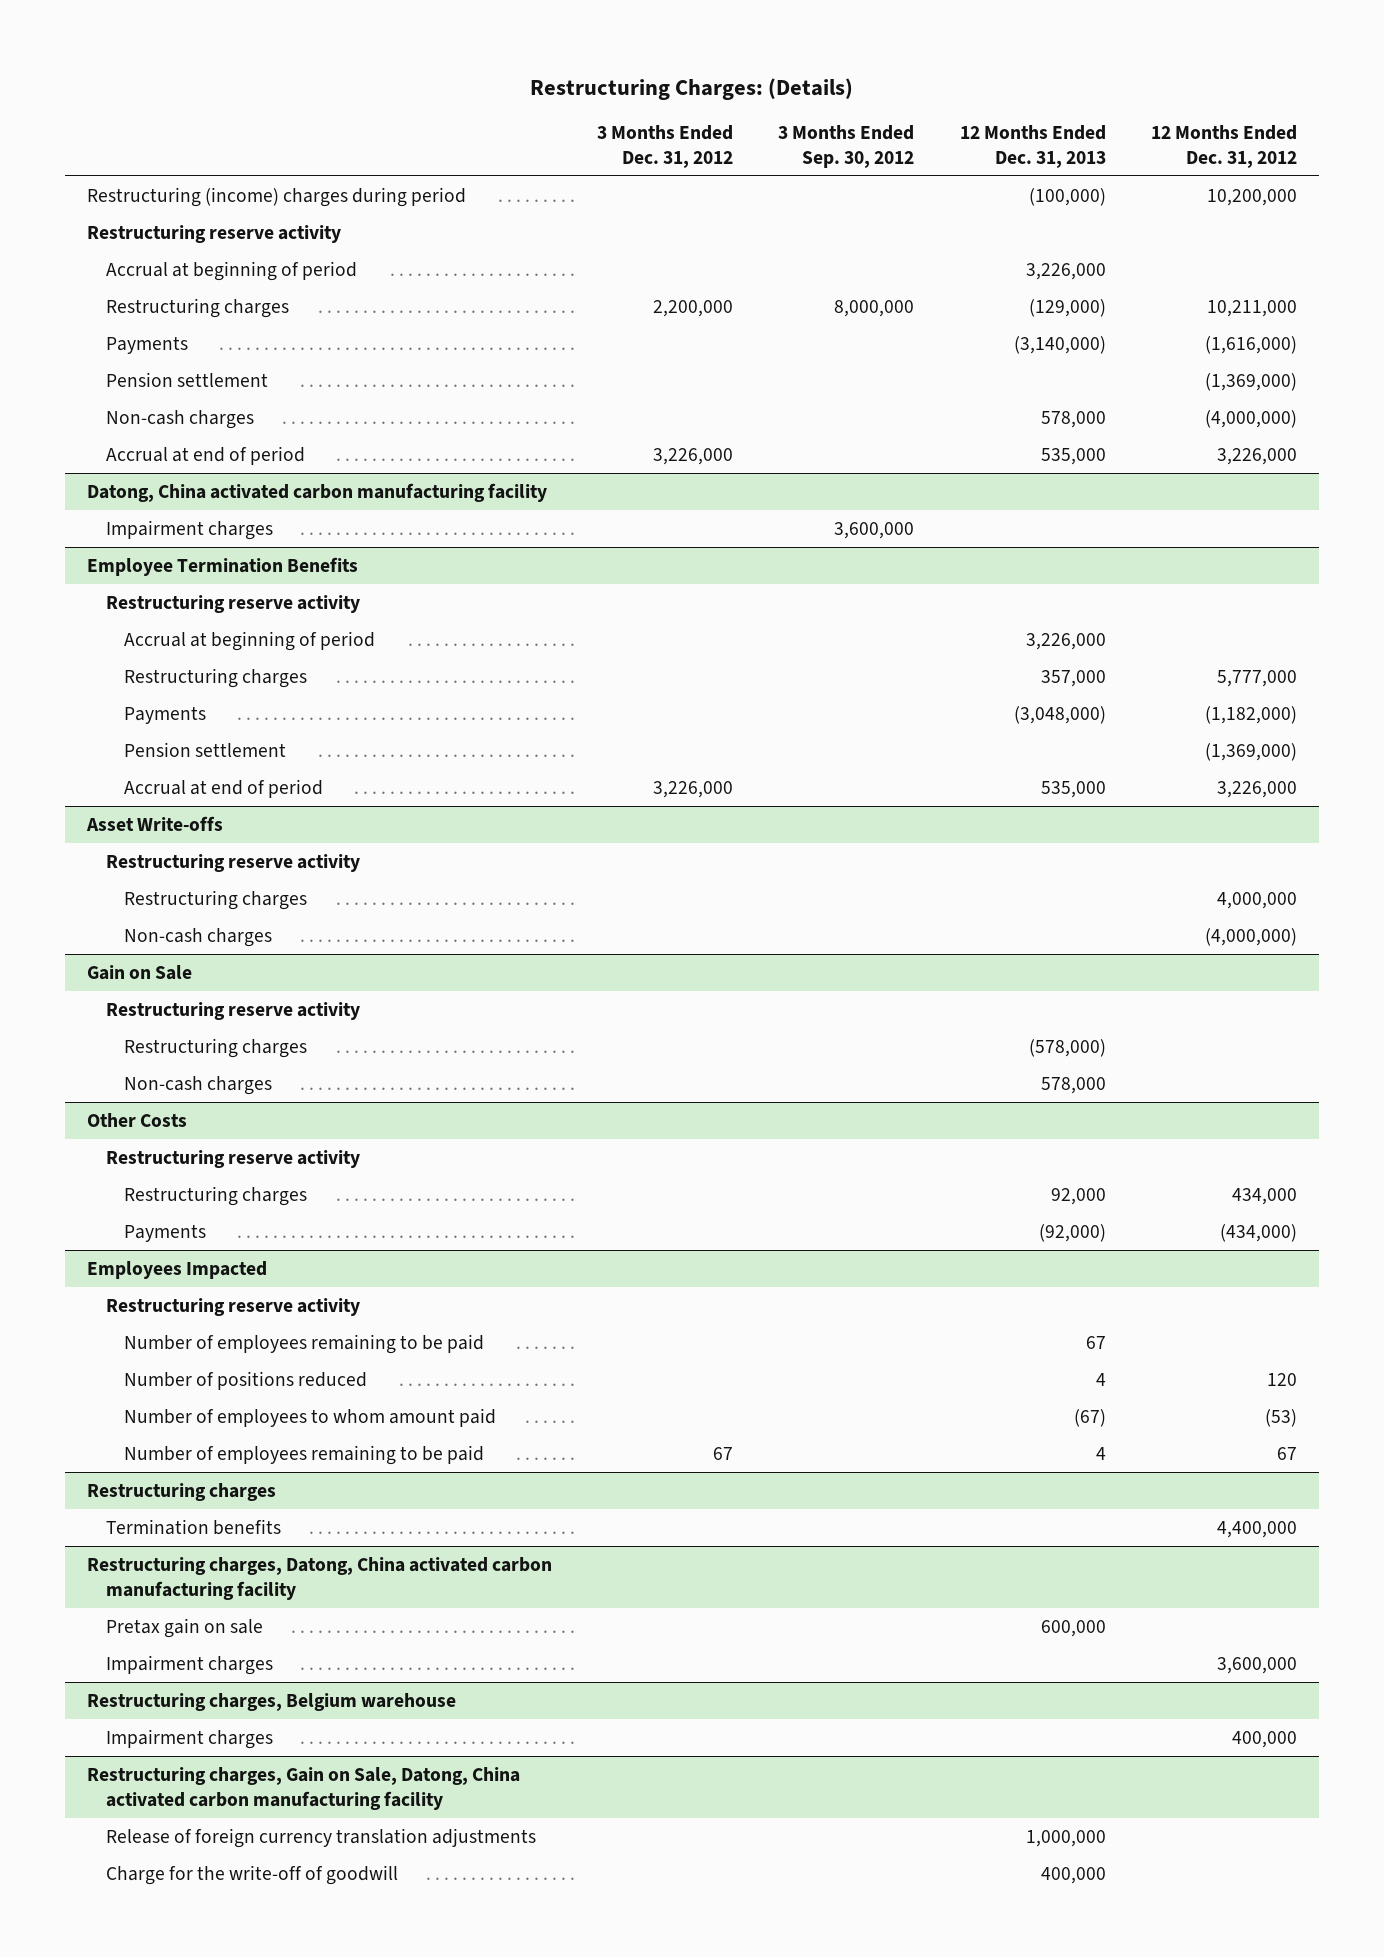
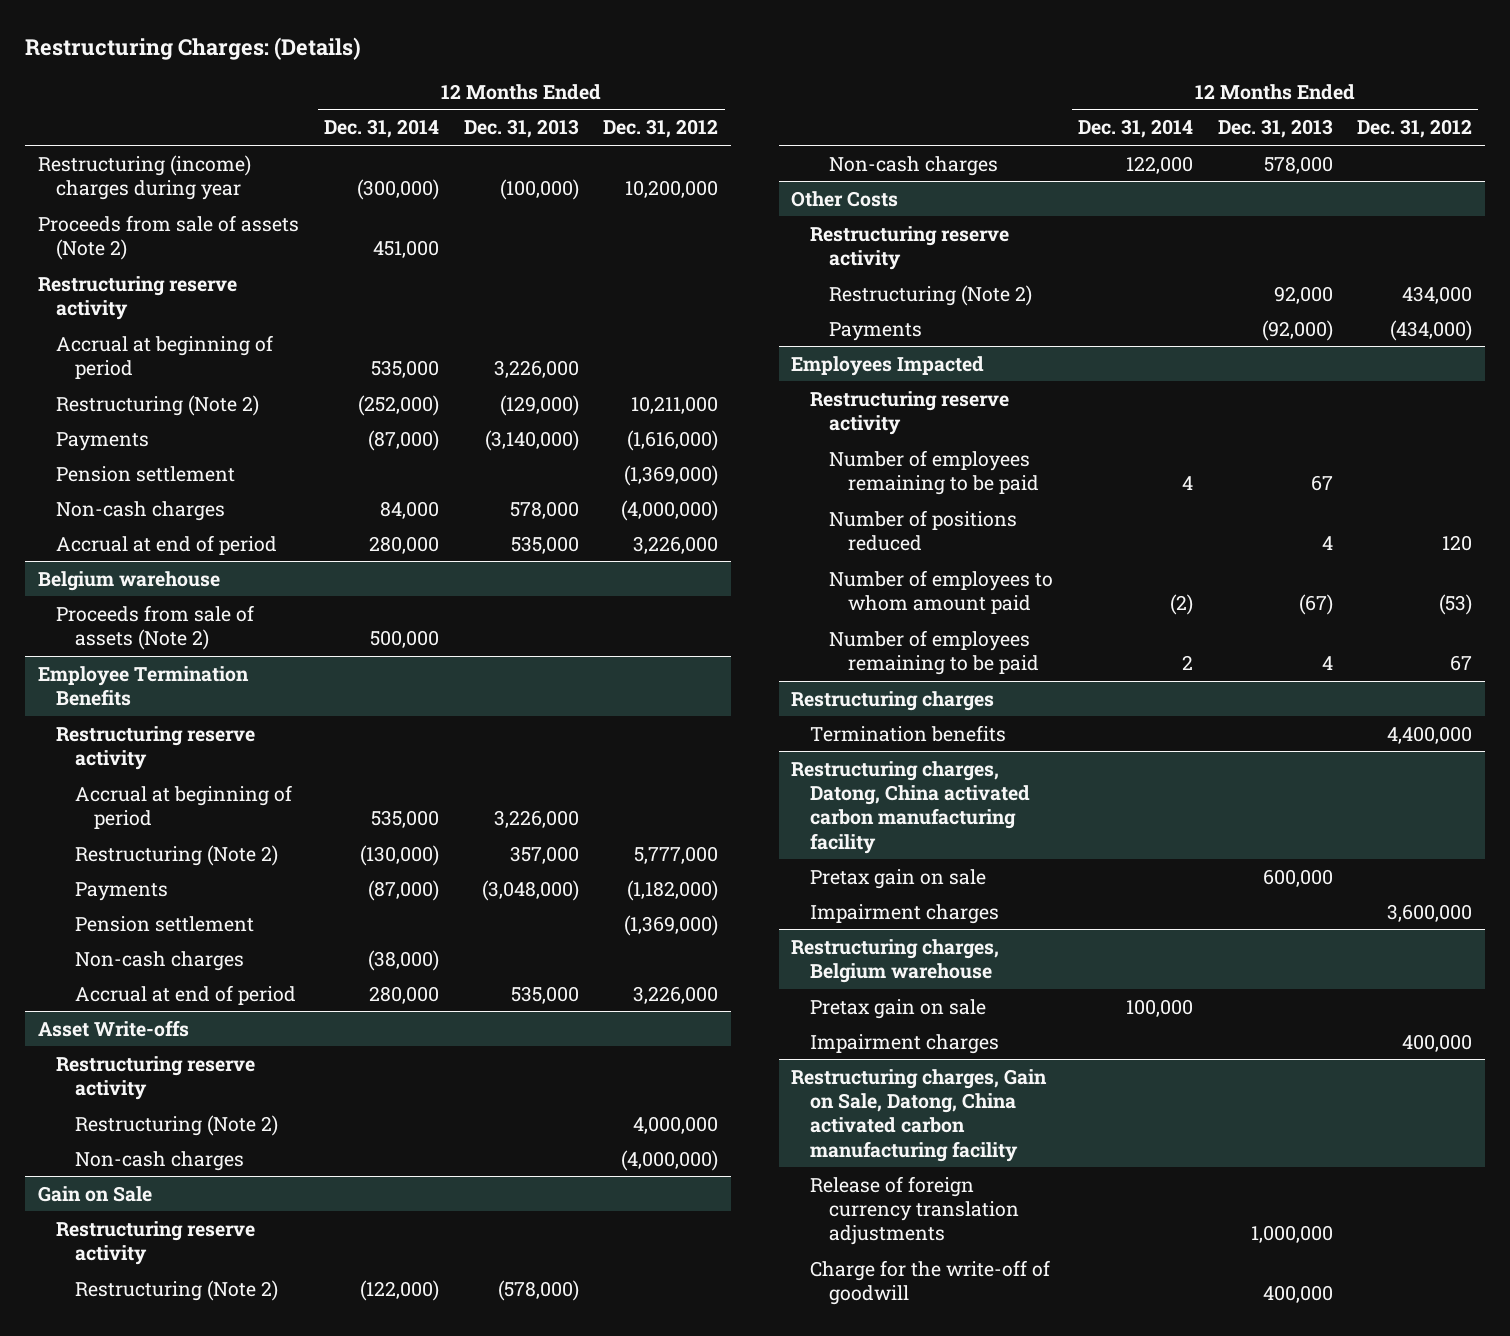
[597,125,734,168] 3 Months Ended Dec. 31, 2012 -> none
[778,125,915,168] 3 Months Ended Sep. 30, 2012 -> none
none -> [324,119,440,139] Dec. 31, 2014
[87,187,467,208] Restructuring (income) charges during period -> [37,154,251,200] Restructuring (income) charges during year
none -> [37,214,299,260] Proceeds from sale of assets (Note 2)
[105,298,289,319] Restructuring charges -> [56,394,260,416] Restructuring (Note 2)
[87,483,548,503] Datong, China activated carbon manufacturing facility -> none
[105,520,273,541] Impairment charges -> none
none -> [37,570,220,591] Belgium warehouse
none -> [56,604,255,650] Proceeds from sale of assets (Note 2)
[123,668,307,689] Restructuring charges -> [75,844,279,866] Restructuring (Note 2)
none -> [75,950,245,971] Non-cash charges
[123,890,307,911] Restructuring charges -> [75,1114,279,1136] Restructuring (Note 2)
[123,1038,307,1059] Restructuring charges -> [75,1279,279,1301] Restructuring (Note 2)
[123,1186,307,1207] Restructuring charges -> [829,284,1033,306] Restructuring (Note 2)
none -> [810,998,987,1019] Pretax gain on sale

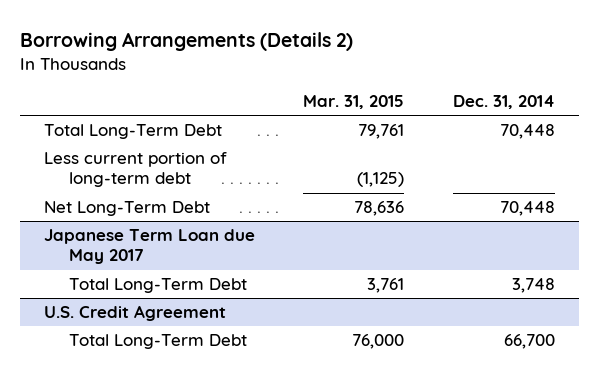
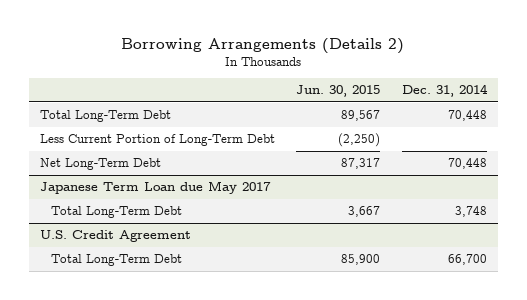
[303,94,405,109] Mar. 31, 2015 -> none
none -> [296,85,381,98] Jun. 30, 2015
[44,152,228,188] Less current portion of long-term debt -> [39,134,275,147] Less Current Portion of Long-Term Debt

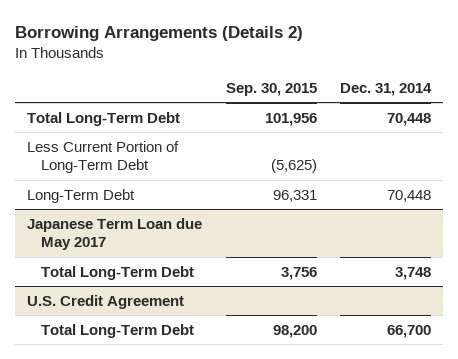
[296,85,381,98] Jun. 30, 2015 -> none
none -> [225,82,317,96] Sep. 30, 2015
[39,158,161,171] Net Long-Term Debt -> [26,188,135,203] Long-Term Debt

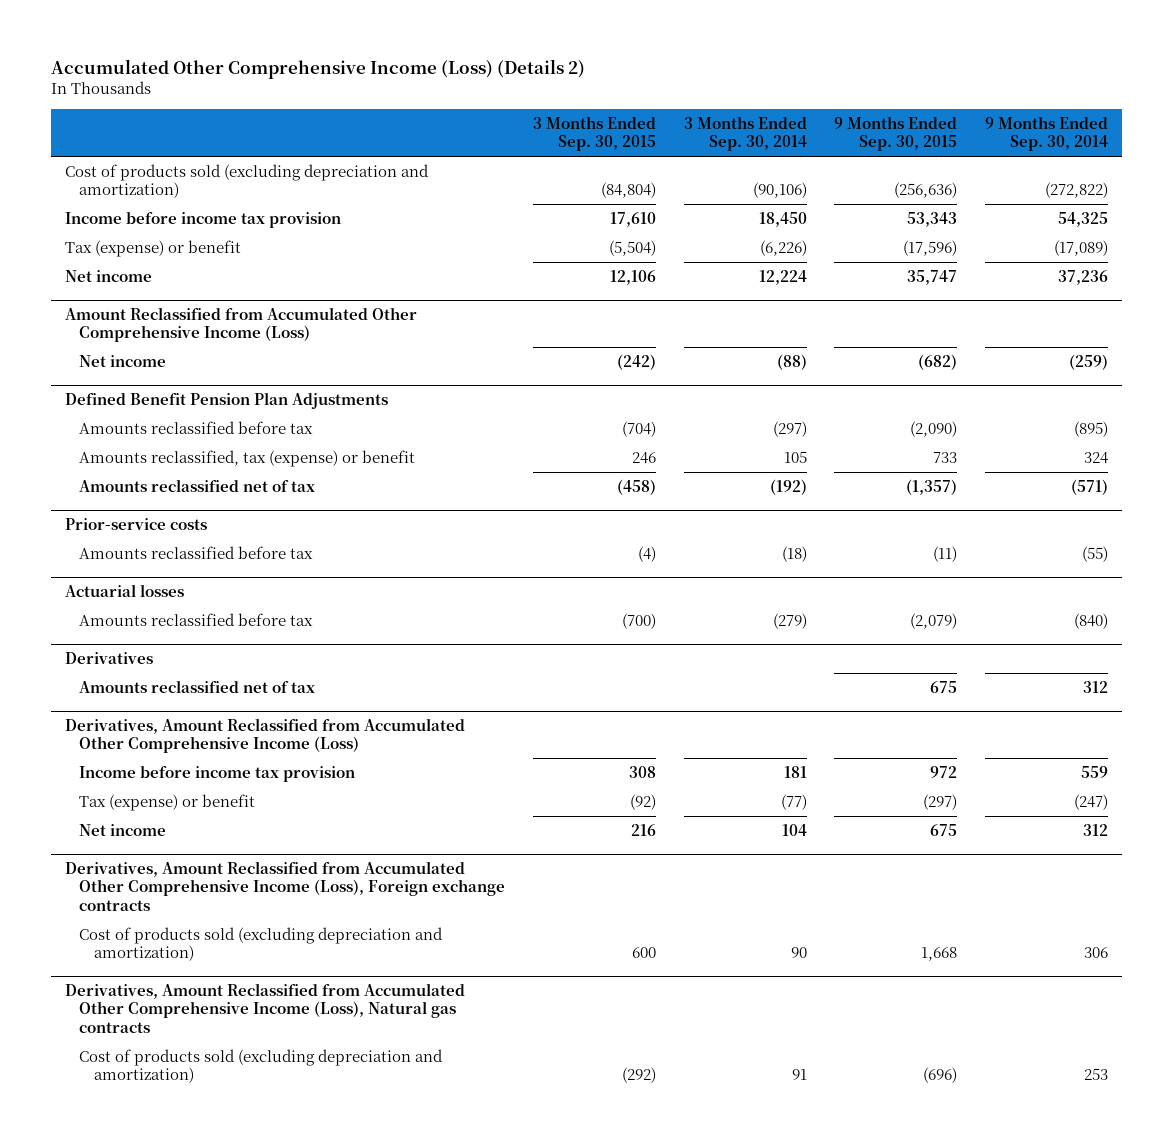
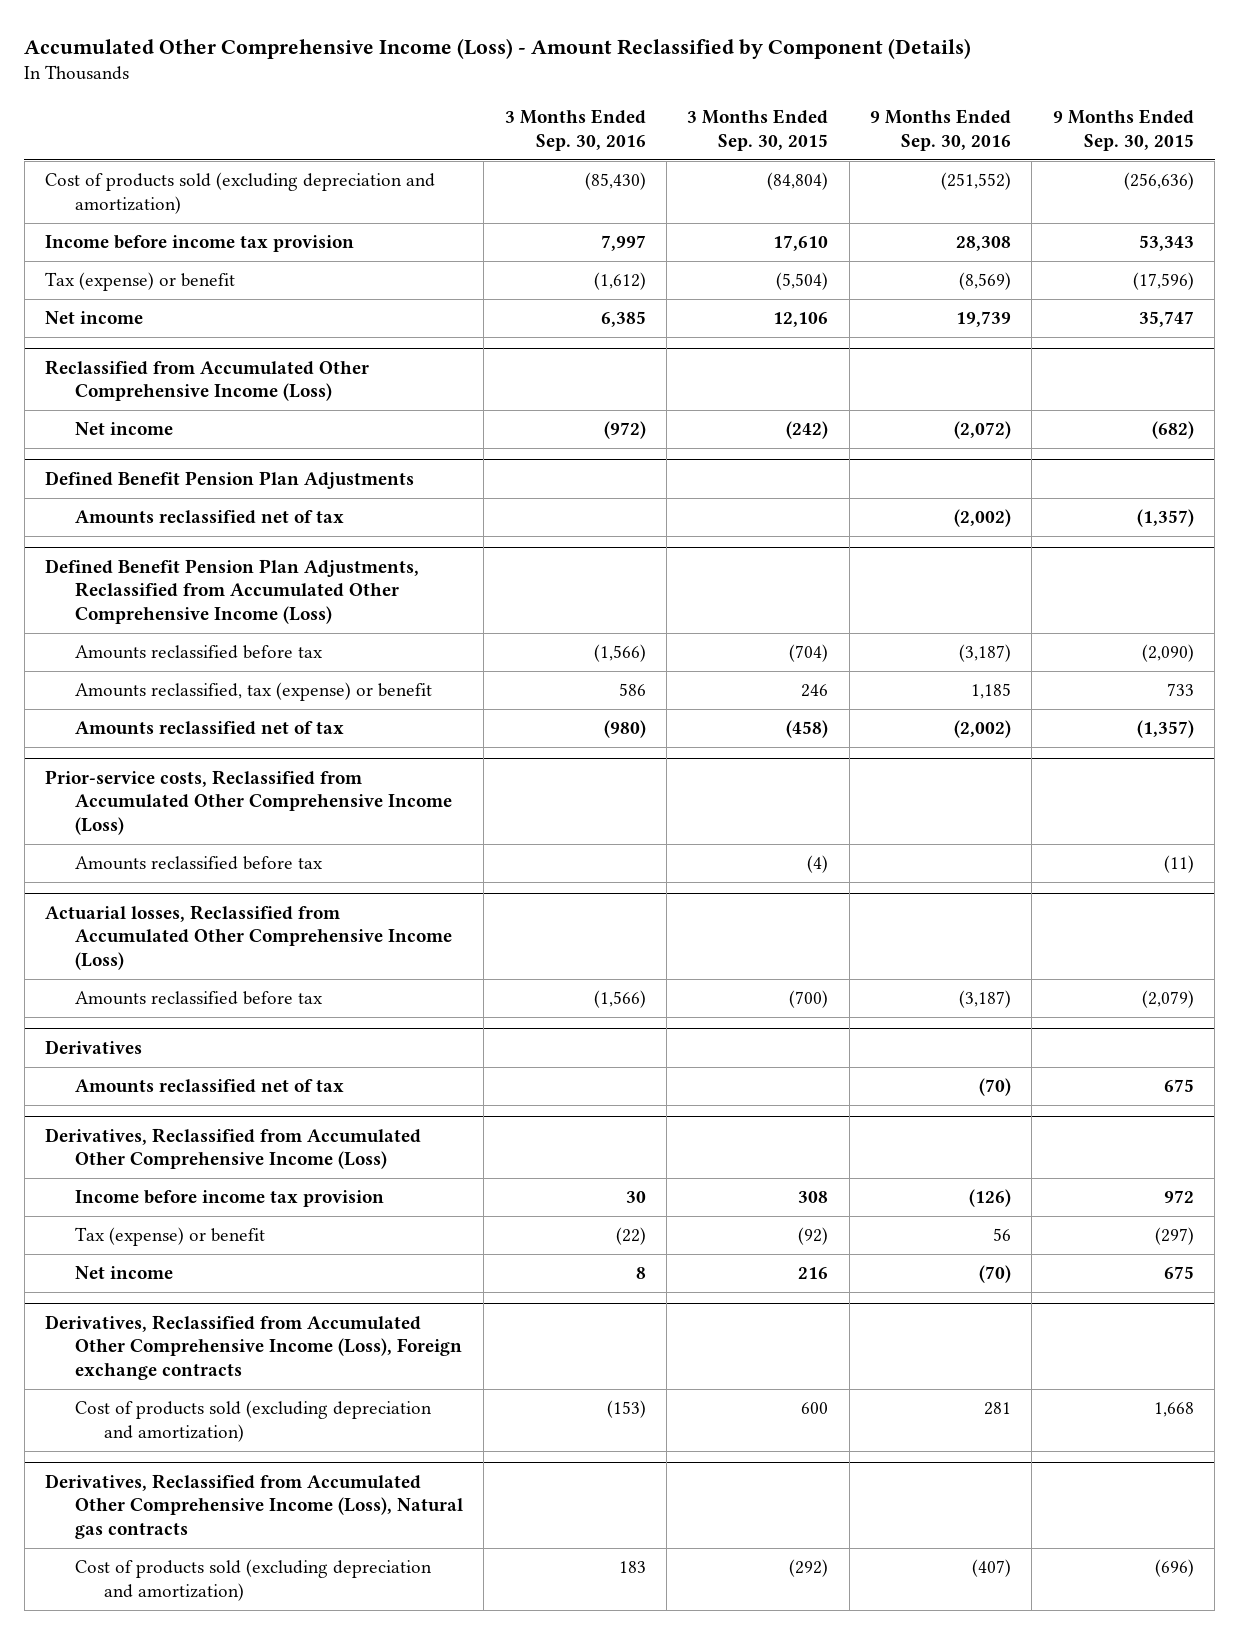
[50,59,585,80] Accumulated Other Comprehensive Income (Loss) (Details 2) -> [24,37,972,59] Accumulated Other Comprehensive Income (Loss) - Amount Reclassified by Component (Details)
[683,116,807,152] 3 Months Ended Sep. 30, 2014 -> none
[984,116,1108,152] 9 Months Ended Sep. 30, 2014 -> none
none -> [504,109,646,151] 3 Months Ended Sep. 30, 2016
none -> [869,109,1011,151] 9 Months Ended Sep. 30, 2016
[64,307,417,343] Amount Reclassified from Accumulated Other Comprehensive Income (Loss) -> [45,359,370,402] Reclassified from Accumulated Other Comprehensive Income (Loss)
none -> [74,510,344,525] Amounts reclassified net of tax
none -> [45,558,420,624] Defined Benefit Pension Plan Adjustments, Reclassified from Accumulated Other Comprehensive Income (Loss)
[64,518,207,531] Prior-service costs -> none
none -> [45,769,452,835] Prior-service costs, Reclassified from Accumulated Other Comprehensive Income (Loss)
[64,584,184,598] Actuarial losses -> none
none -> [45,904,452,970] Actuarial losses, Reclassified from Accumulated Other Comprehensive Income (Loss)
[64,718,465,754] Derivatives, Amount Reclassified from Accumulated Other Comprehensive Income (Loss) -> [45,1127,422,1170] Derivatives, Reclassified from Accumulated Other Comprehensive Income (Loss)
[64,861,506,911] Derivatives, Amount Reclassified from Accumulated Other Comprehensive Income (Loss), Foreign exchange contracts -> [45,1314,462,1380] Derivatives, Reclassified from Accumulated Other Comprehensive Income (Loss), Foreign exchange contracts
[64,983,465,1033] Derivatives, Amount Reclassified from Accumulated Other Comprehensive Income (Loss), Natural gas contracts -> [45,1473,463,1539] Derivatives, Reclassified from Accumulated Other Comprehensive Income (Loss), Natural gas contracts

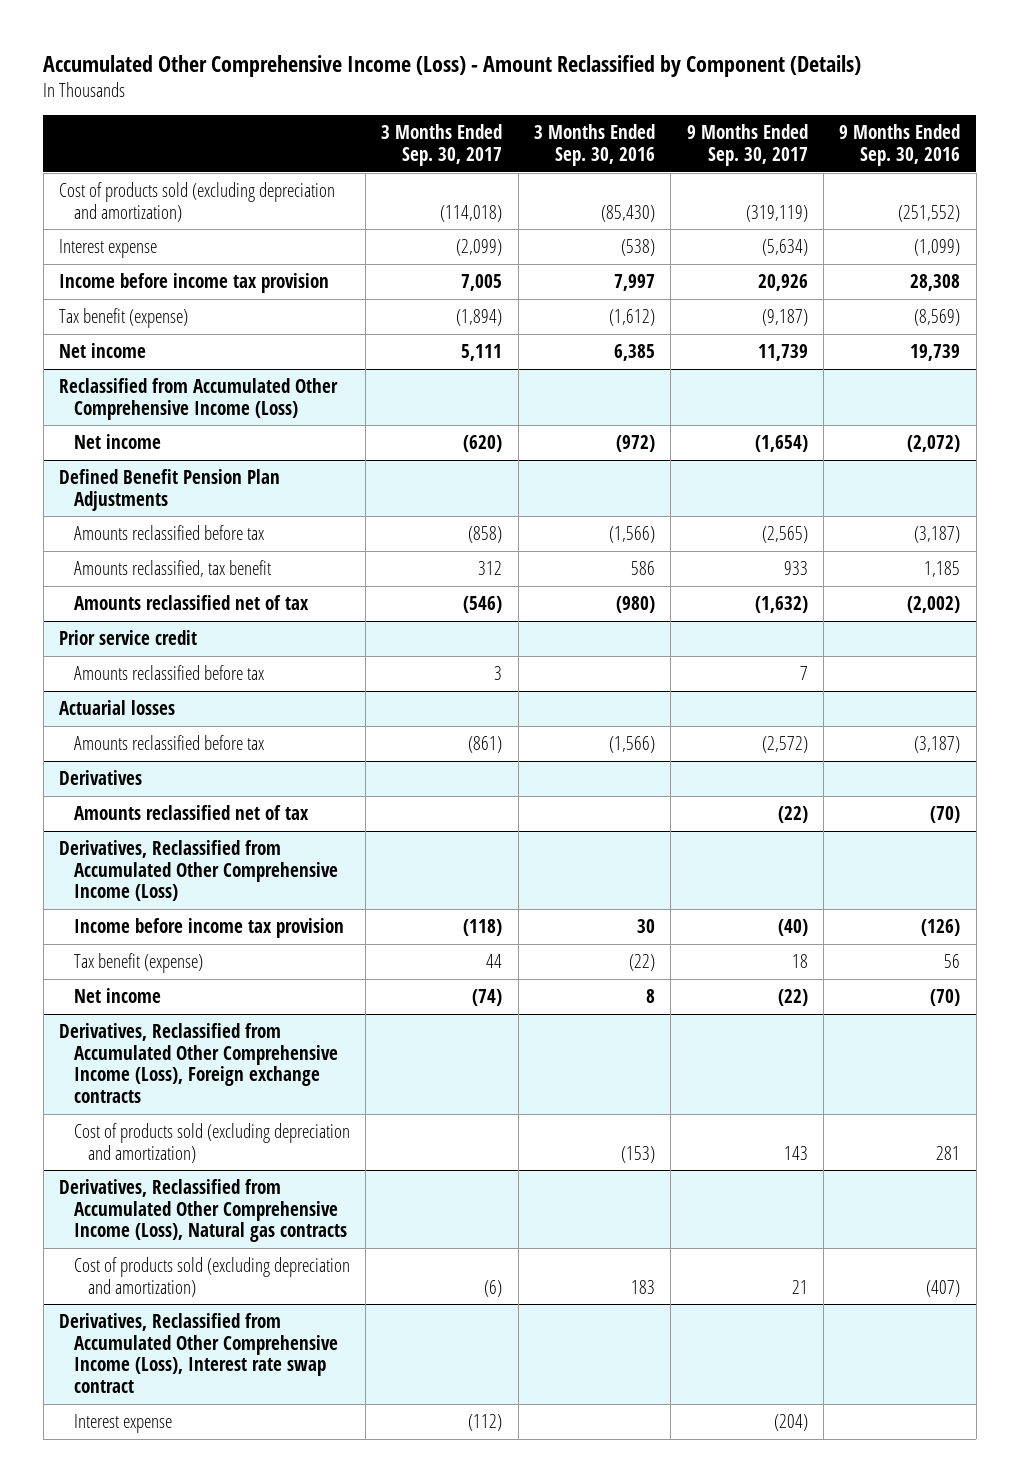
[687,109,829,151] 3 Months Ended Sep. 30, 2015 -> none
[1052,109,1194,151] 9 Months Ended Sep. 30, 2015 -> none
none -> [381,124,503,166] 3 Months Ended Sep. 30, 2017
none -> [686,124,808,166] 9 Months Ended Sep. 30, 2017
none -> [58,238,157,258] Interest expense
[45,272,236,292] Tax (expense) or benefit -> [58,307,188,328] Tax benefit (expense)
[74,510,344,525] Amounts reclassified net of tax -> none
[45,558,420,624] Defined Benefit Pension Plan Adjustments, Reclassified from Accumulated Other Comprehensive Income (Loss) -> none
[74,682,432,702] Amounts reclassified, tax (expense) or benefit -> [73,559,271,577] Amounts reclassified, tax benefit
[45,769,452,835] Prior-service costs, Reclassified from Accumulated Other Comprehensive Income (Loss) -> none
none -> [58,629,197,645] Prior service credit
[45,904,452,970] Actuarial losses, Reclassified from Accumulated Other Comprehensive Income (Loss) -> none
none -> [58,699,175,715] Actuarial losses
[74,1227,265,1247] Tax (expense) or benefit -> [73,952,203,973] Tax benefit (expense)
none -> [58,1312,338,1393] Derivatives, Reclassified from Accumulated Other Comprehensive Income (Loss), Interest rate swap contract
none -> [73,1413,172,1433] Interest expense

